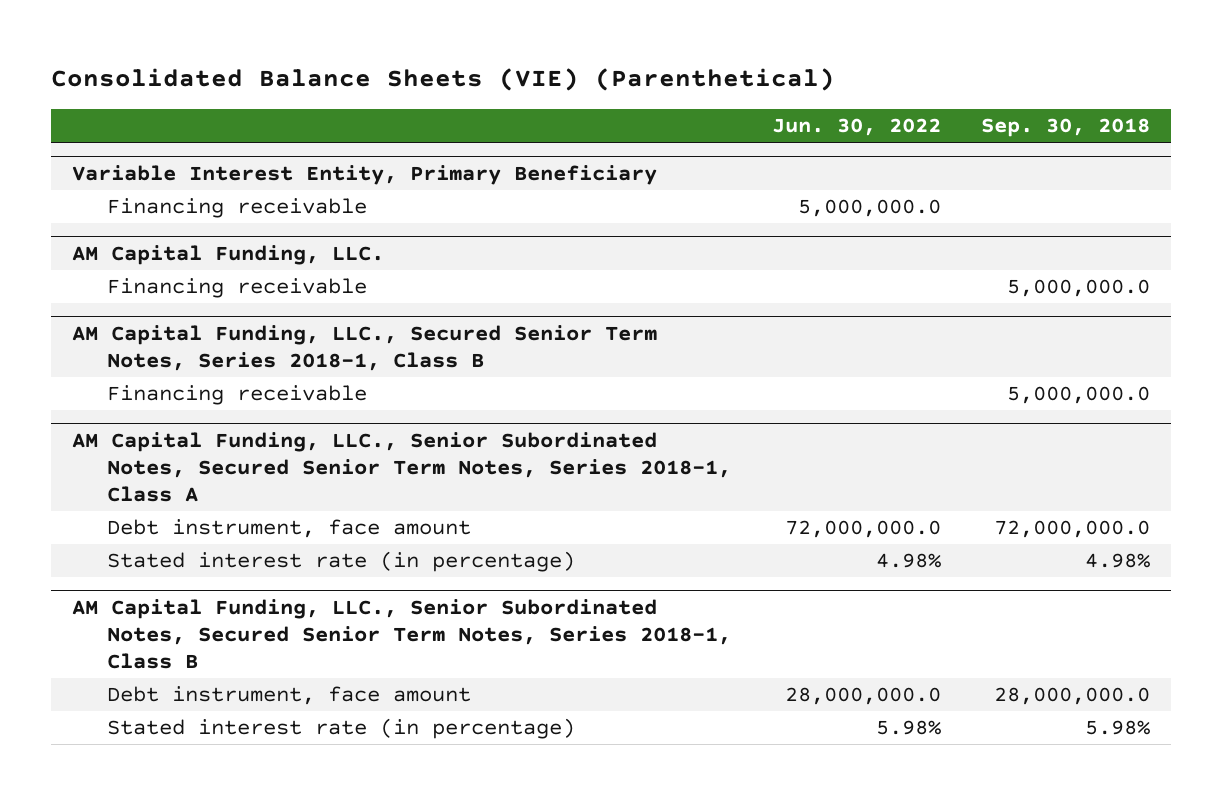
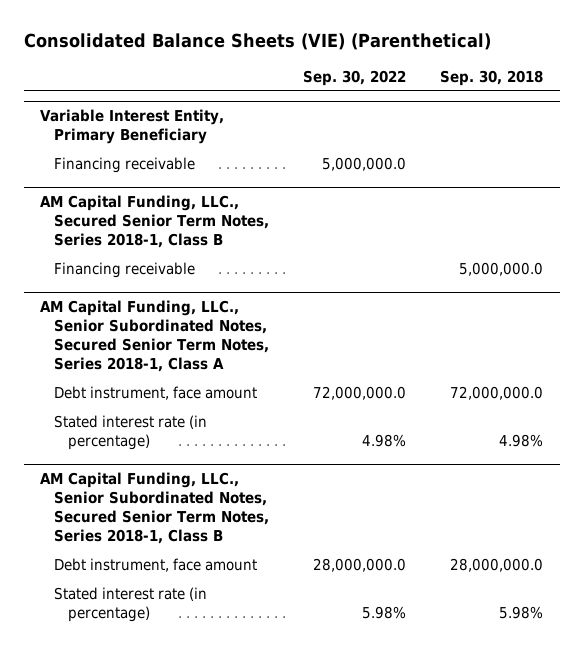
[771,118,941,137] Jun. 30, 2022 -> none
none -> [302,70,406,87] Sep. 30, 2022
[71,244,384,265] AM Capital Funding, LLC. -> none
[107,278,368,299] Financing receivable -> none

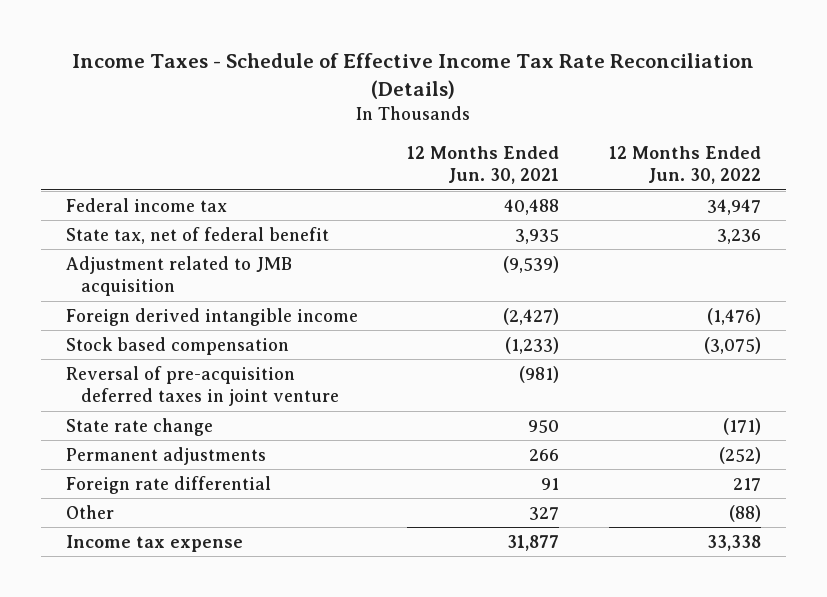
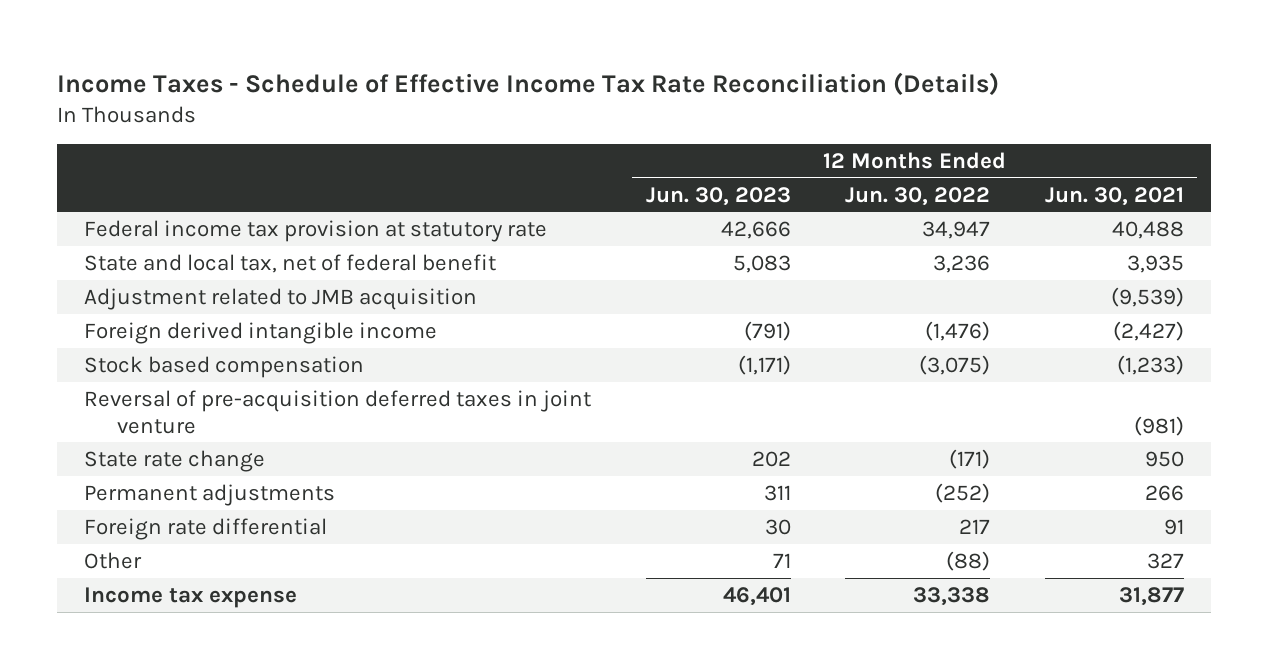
none -> [645,186,791,206] Jun. 30, 2023
[65,197,227,212] Federal income tax -> [84,219,548,242] Federal income tax provision at statutory rate
[65,226,329,244] State tax, net of federal benefit -> [84,253,497,273] State and local tax, net of federal benefit

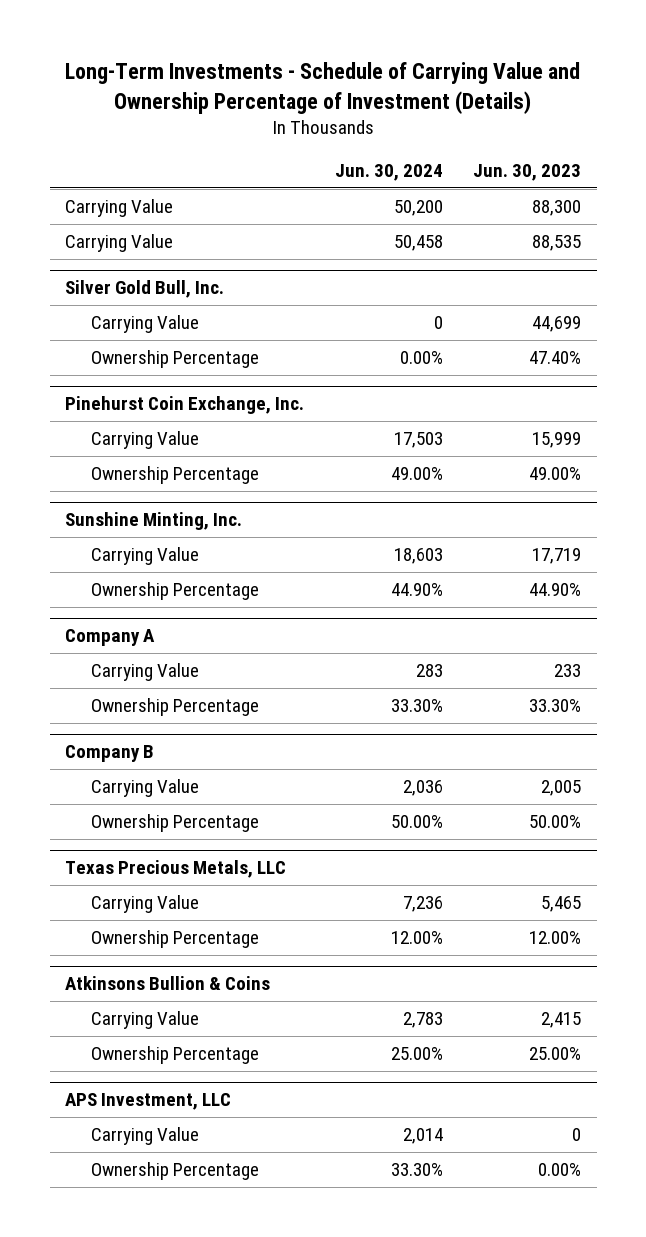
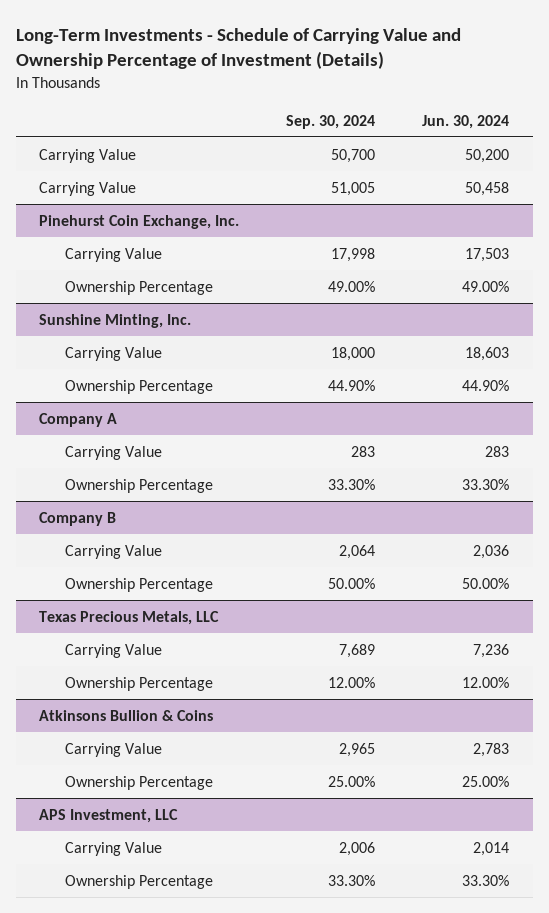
[473,164,582,182] Jun. 30, 2023 -> none
none -> [286,114,376,129] Sep. 30, 2024
[65,280,225,299] Silver Gold Bull, Inc. -> none
[91,315,200,334] Carrying Value -> none
[91,350,260,369] Ownership Percentage -> none

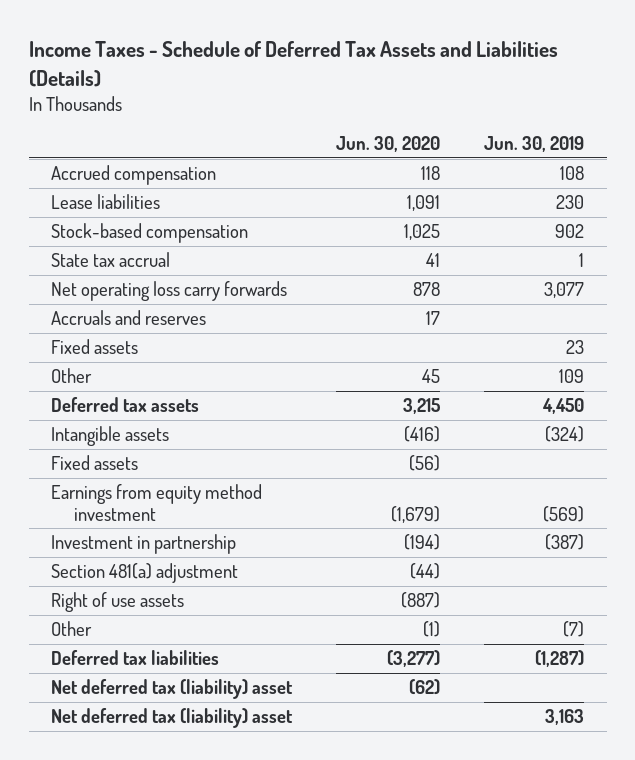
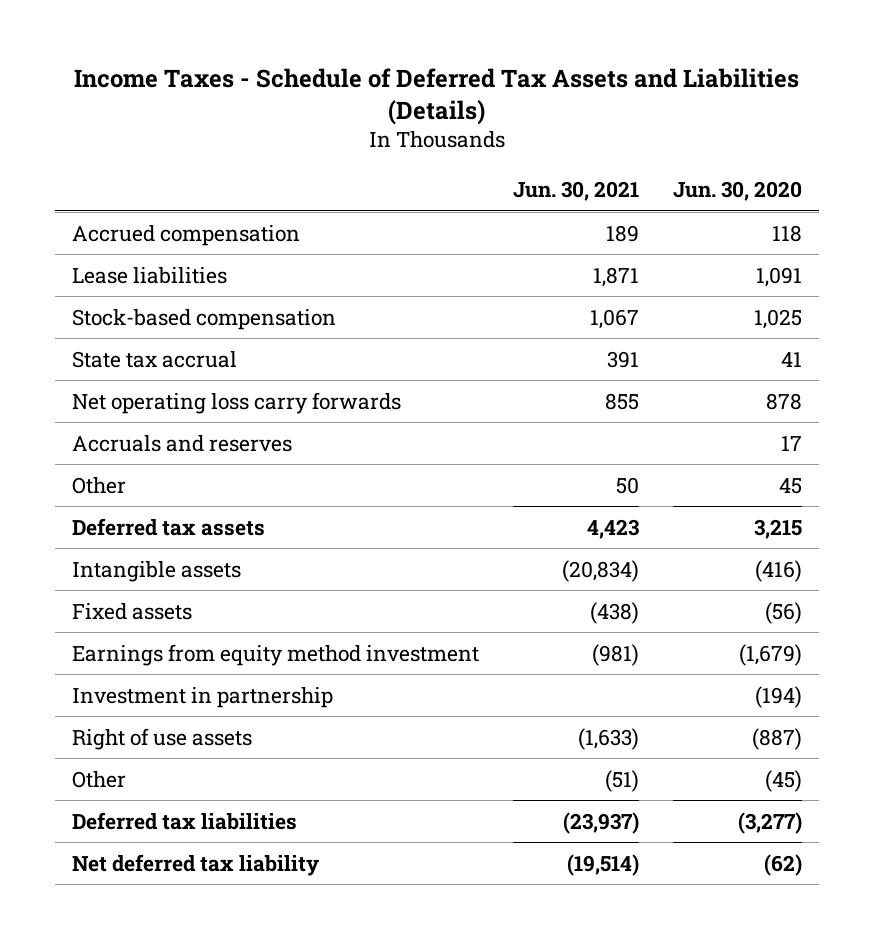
[484,136,585,153] Jun. 30, 2019 -> none
none -> [513,180,640,201] Jun. 30, 2021
[50,339,138,355] Fixed assets -> none
[50,563,238,584] Section 481(a) adjustment -> none
[423,621,441,638] (1) -> [765,769,803,792] (45)
[50,708,293,729] Net deferred tax (liability) asset -> none
[50,679,293,700] Net deferred tax (liability) asset -> [72,853,321,876] Net deferred tax liability

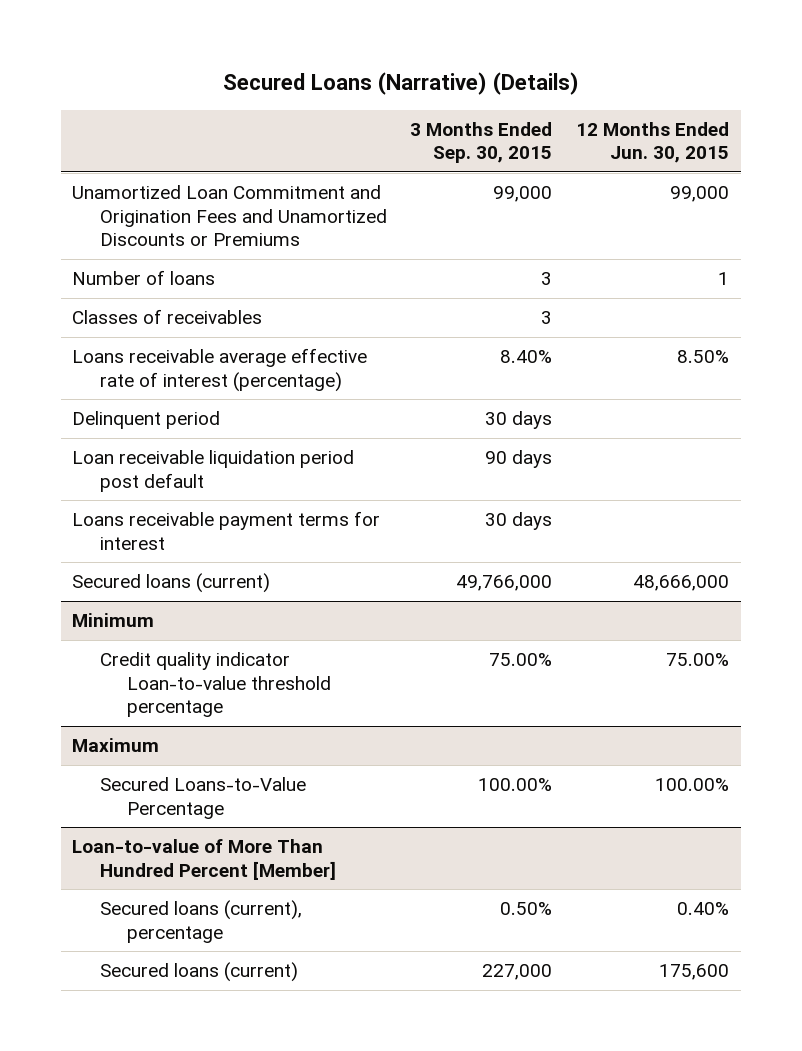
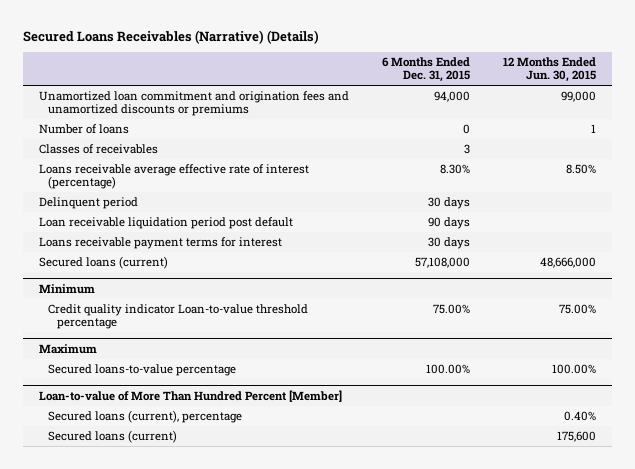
[222,72,579,96] Secured Loans (Narrative) (Details) -> [23,29,320,44] Secured Loans Receivables (Narrative) (Details)
[410,121,553,164] 3 Months Ended Sep. 30, 2015 -> none
none -> [382,57,471,83] 6 Months Ended Dec. 31, 2015
[72,185,387,247] Unamortized Loan Commitment and Origination Fees and Unamortized Discounts or Premiums -> [39,91,350,117] Unamortized loan commitment and origination fees and unamortized discounts or premiums
[99,777,306,819] Secured Loans-to-Value Percentage -> [48,364,237,377] Secured loans-to-value percentage

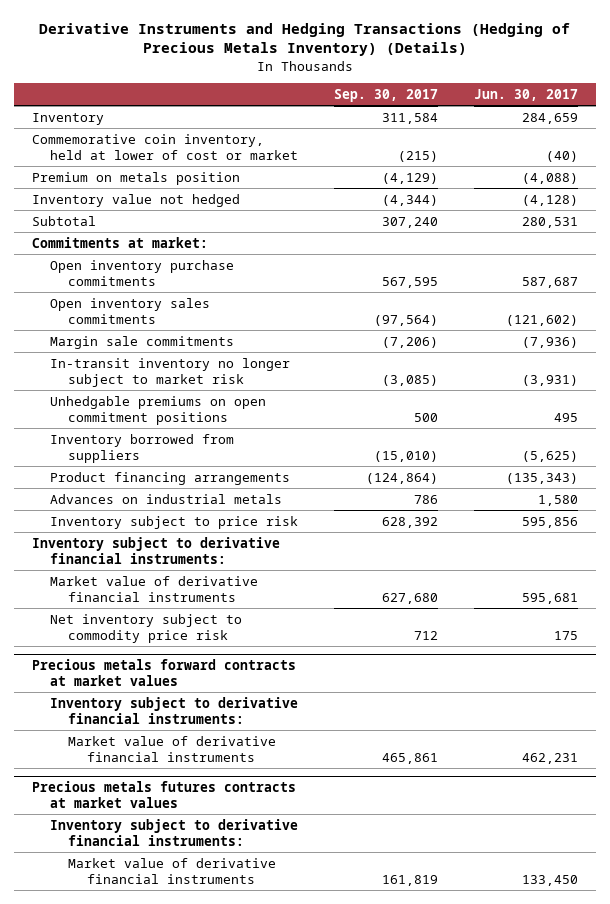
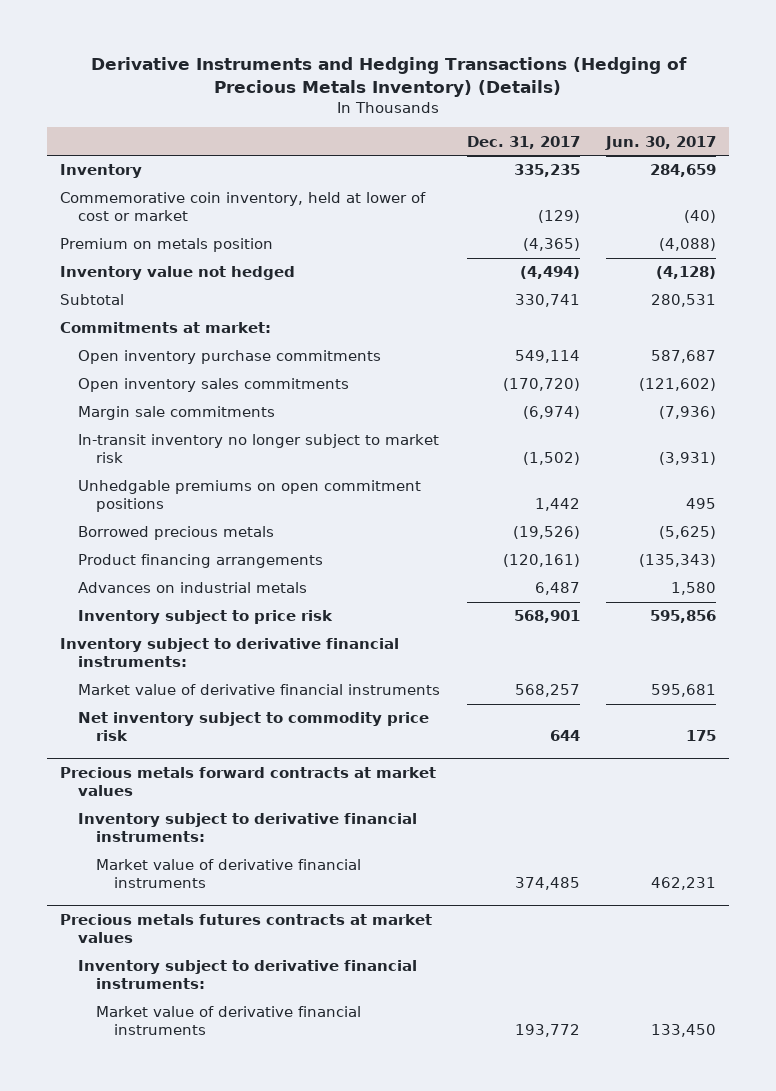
[334,88,439,102] Sep. 30, 2017 -> none
none -> [466,135,580,149] Dec. 31, 2017
[50,433,235,463] Inventory borrowed from suppliers -> [78,526,275,541] Borrowed precious metals

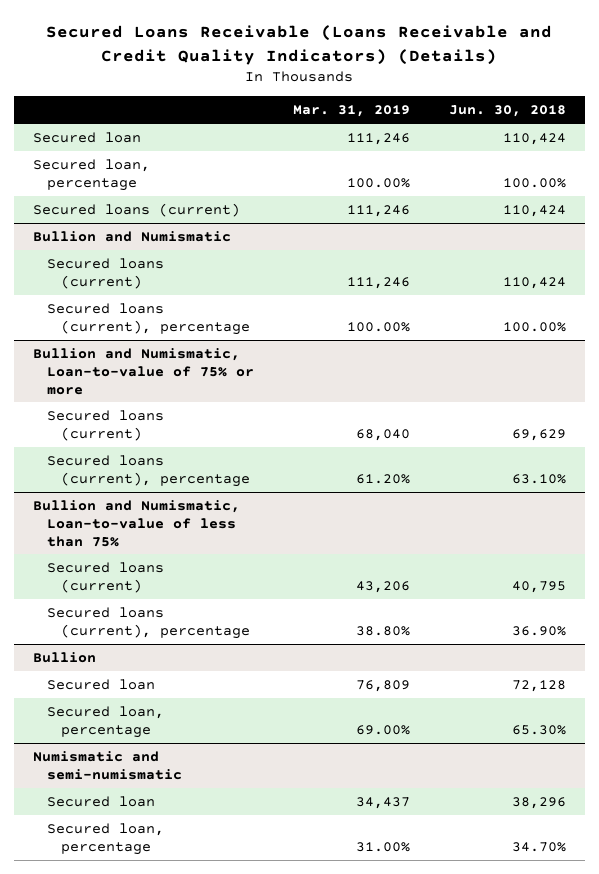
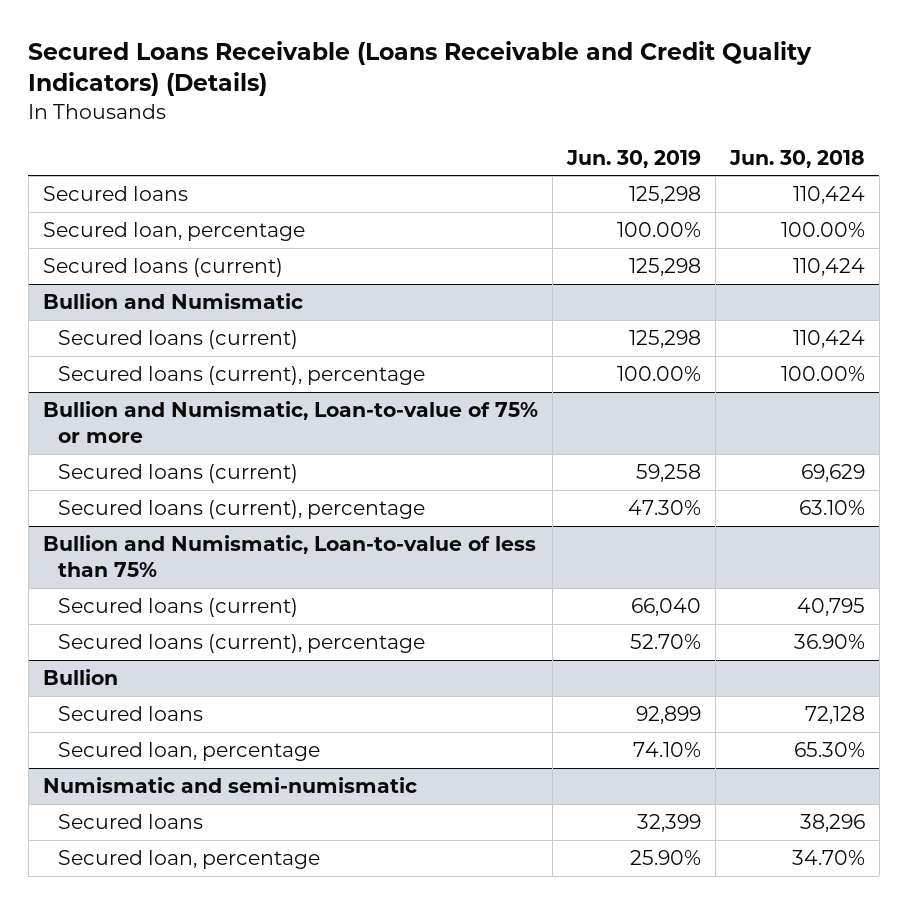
[292,105,410,118] Mar. 31, 2019 -> none
none -> [565,149,701,168] Jun. 30, 2019
[33,131,142,143] Secured loan -> [42,186,188,202] Secured loans
[47,678,156,690] Secured loan -> [58,706,204,722] Secured loans
[47,795,156,807] Secured loan -> [58,814,204,830] Secured loans

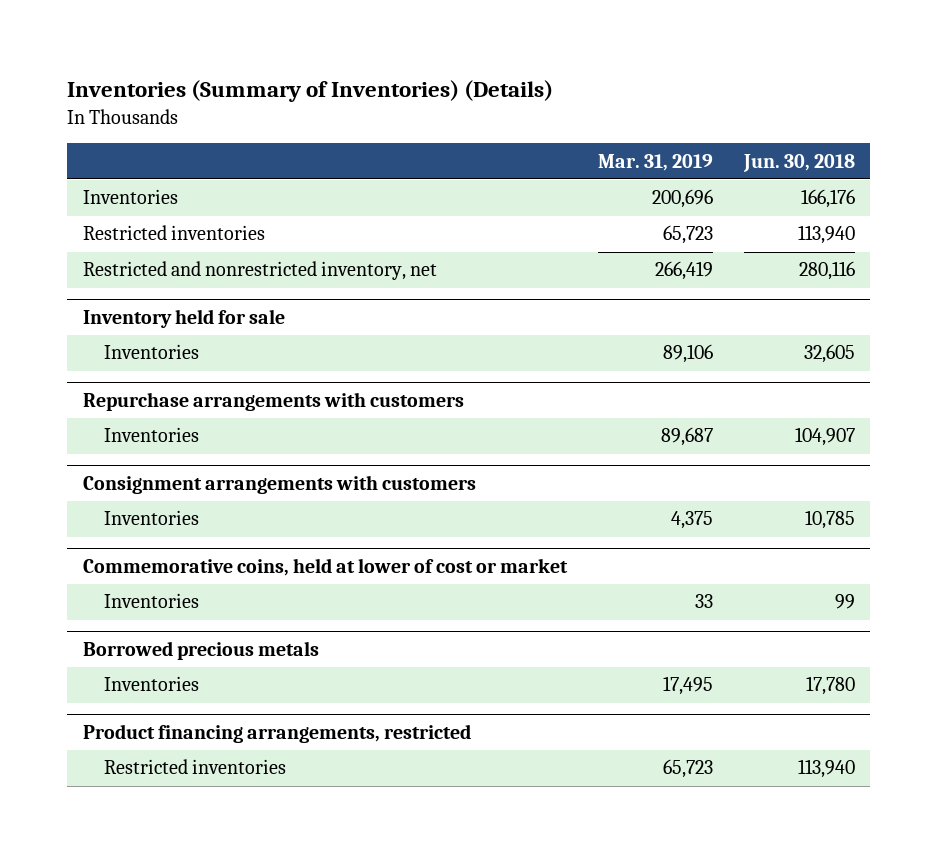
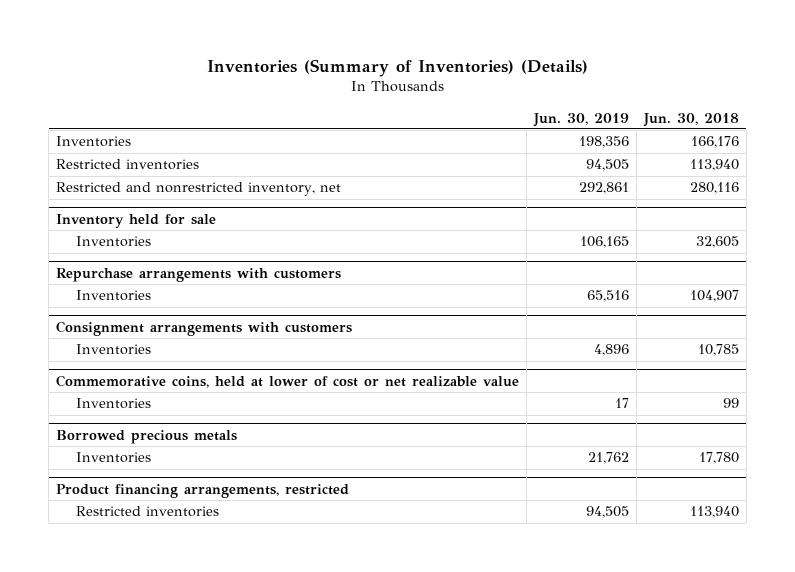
[597,153,713,171] Mar. 31, 2019 -> none
none -> [533,112,630,127] Jun. 30, 2019
[82,558,568,577] Commemorative coins, held at lower of cost or market -> [56,375,520,389] Commemorative coins, held at lower of cost or net realizable value

